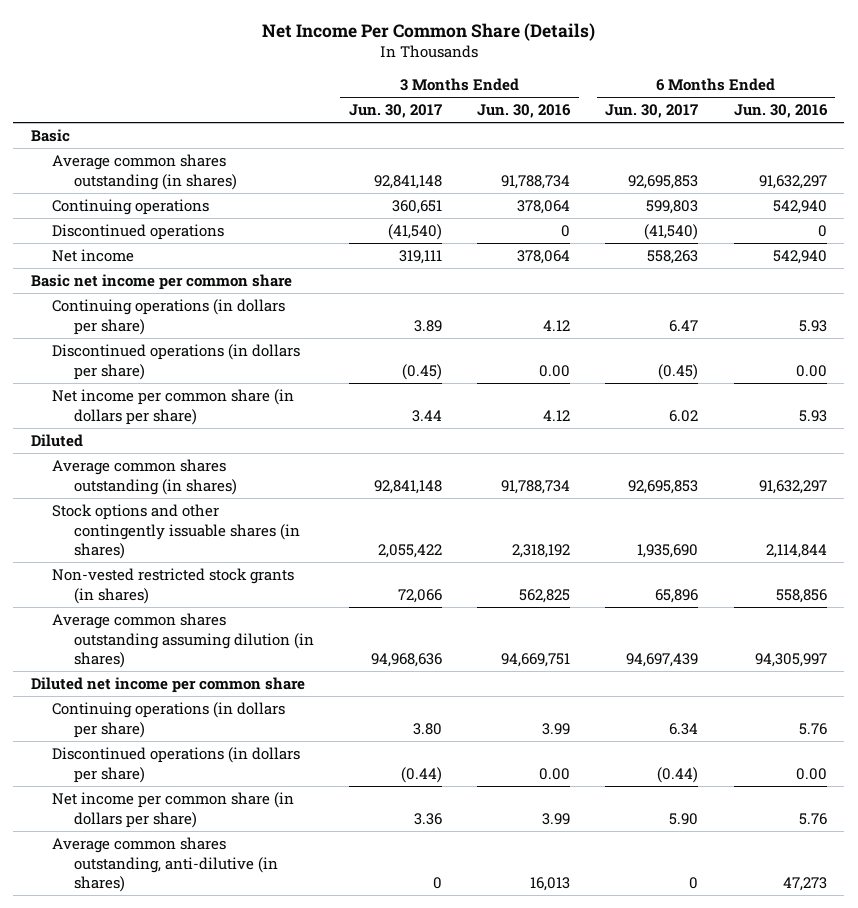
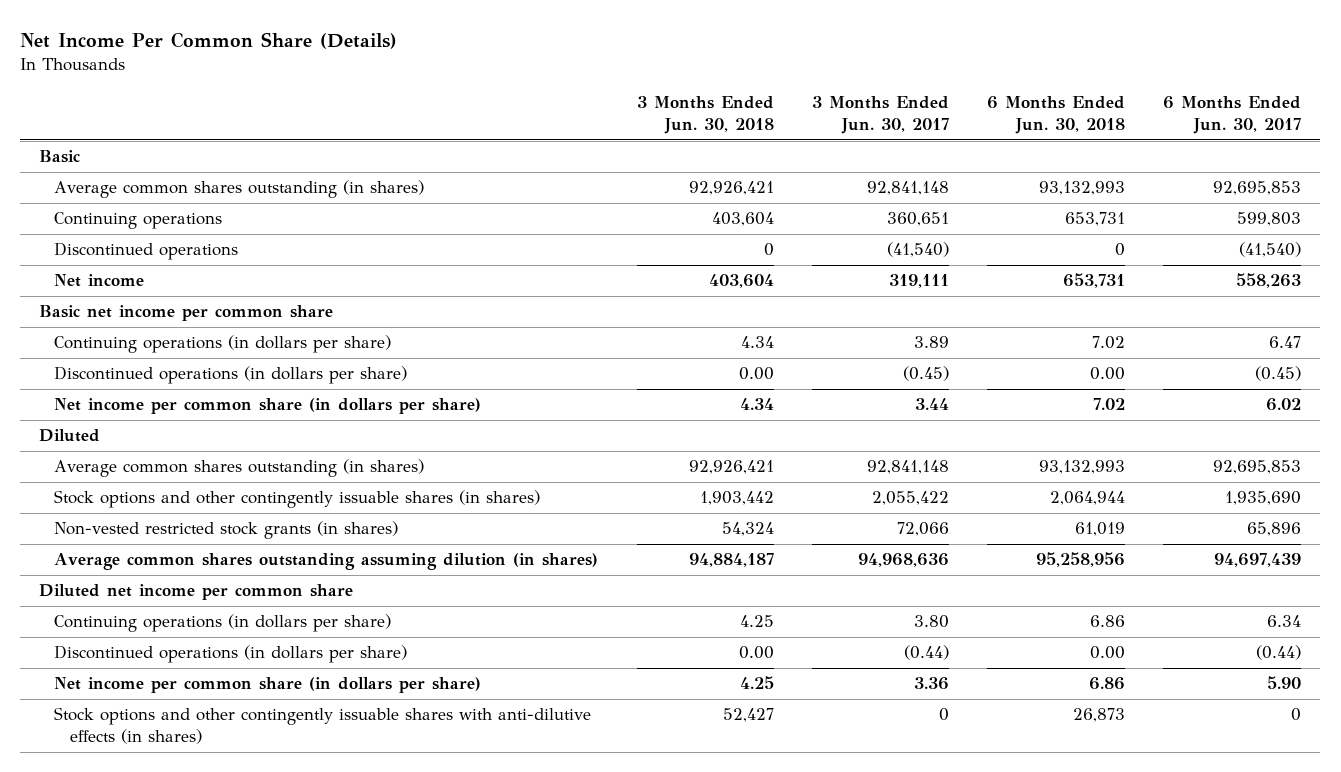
[477,104,572,119] Jun. 30, 2016 -> none
[733,104,828,119] Jun. 30, 2016 -> none
none -> [636,96,774,135] 3 Months Ended Jun. 30, 2018
none -> [986,96,1125,135] 6 Months Ended Jun. 30, 2018
[52,836,278,893] Average common shares outstanding, anti-dilutive (in shares) -> [54,707,592,745] Stock options and other contingently issuable shares with anti-dilutive effects (in shares)

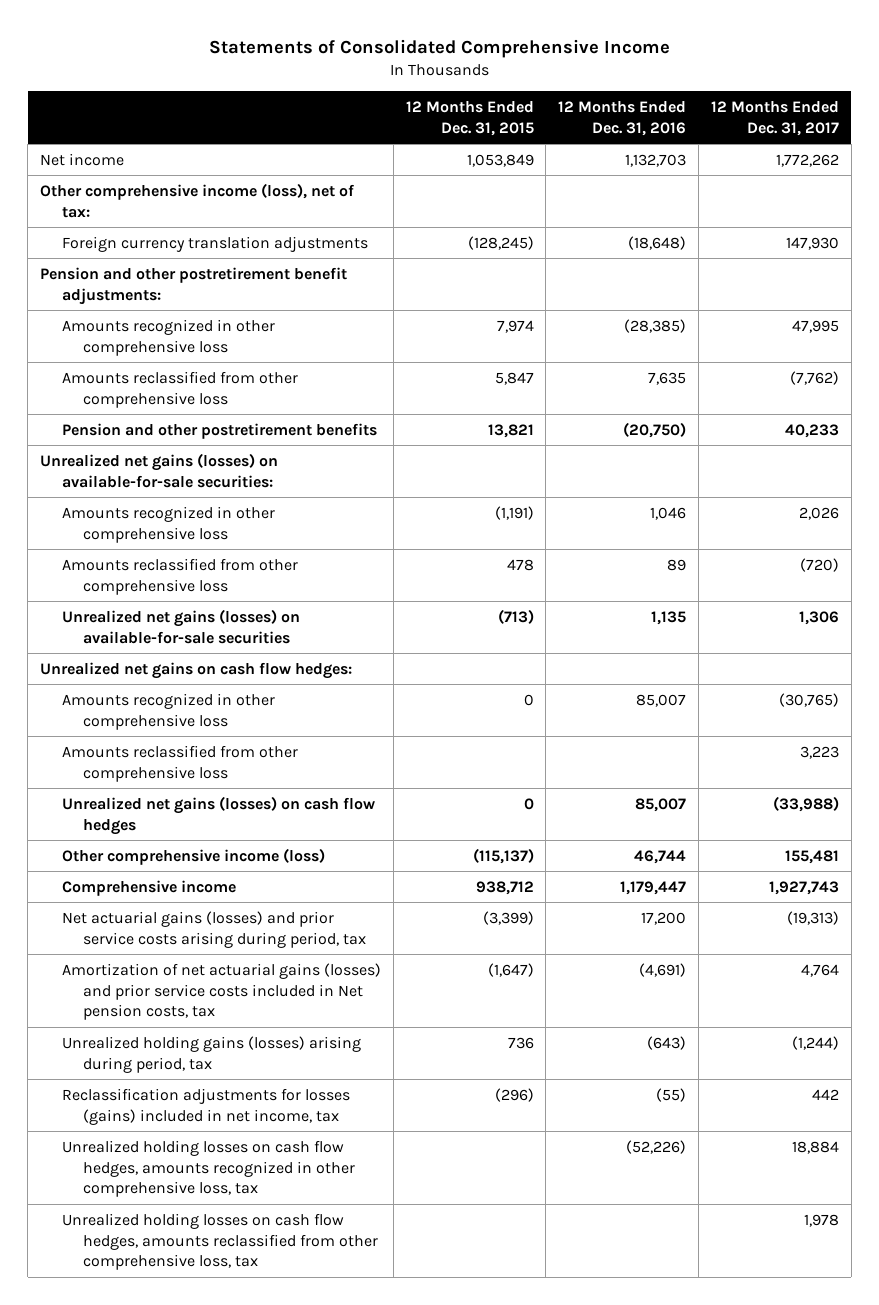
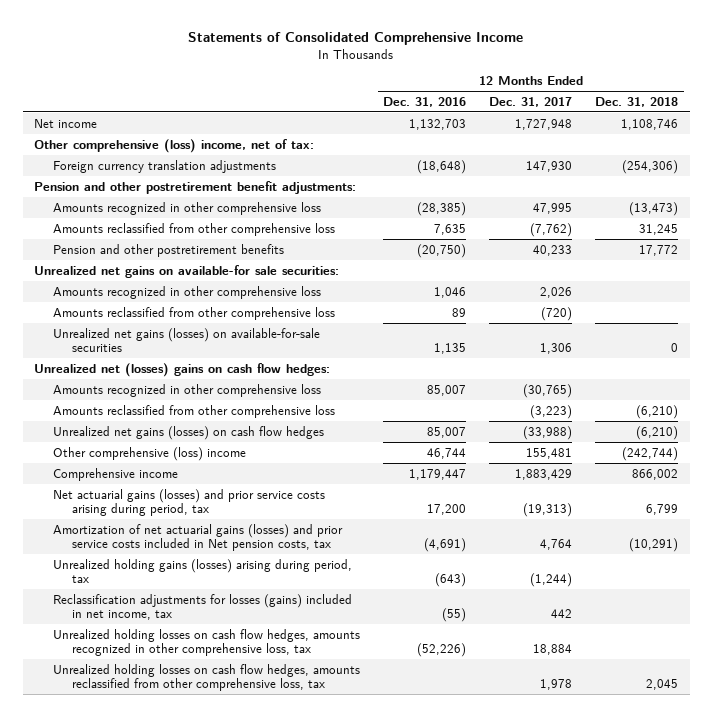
[405,100,534,136] 12 Months Ended Dec. 31, 2015 -> none
none -> [595,96,679,107] Dec. 31, 2018
[776,153,840,167] 1,772,262 -> [515,118,573,130] 1,727,948
[40,182,355,218] Other comprehensive income (loss), net of tax: -> [34,138,315,153] Other comprehensive (loss) income, net of tax:
[40,452,279,488] Unrealized net gains (losses) on available-for-sale securities: -> [34,264,340,278] Unrealized net gains on available-for sale securities:
[40,661,353,679] Unrealized net gains on cash flow hedges: -> [34,362,331,377] Unrealized net (losses) gains on cash flow hedges:
[800,745,840,759] 3,223 -> [530,404,573,419] (3,223)
[61,847,325,865] Other comprehensive income (loss) -> [53,446,247,461] Other comprehensive (loss) income
[769,880,840,895] 1,927,743 -> [515,468,573,480] 1,883,429

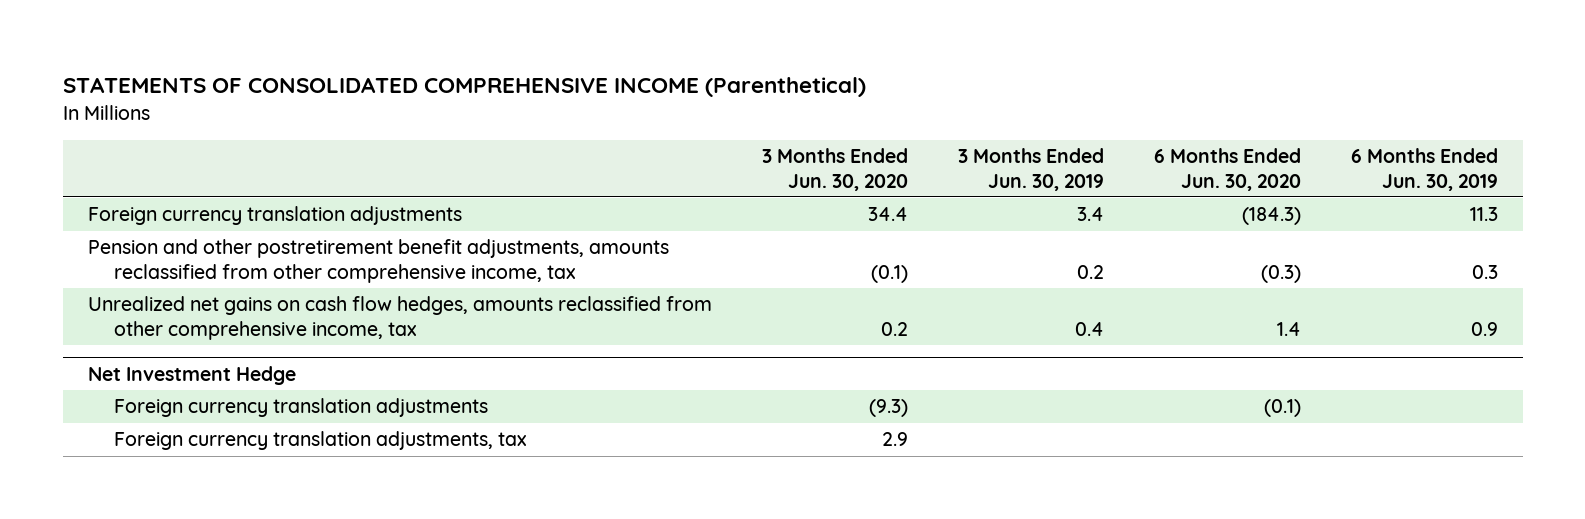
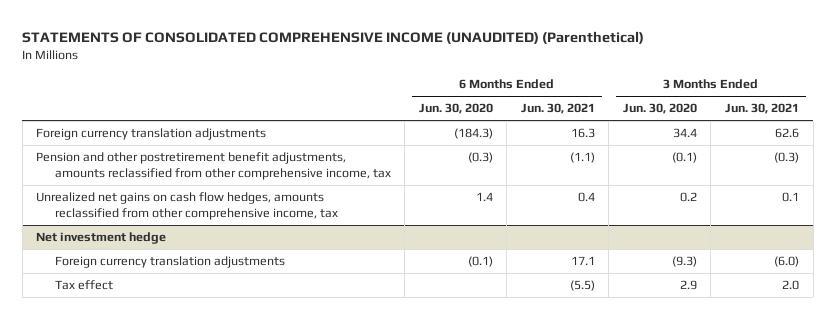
[62,77,866,98] STATEMENTS OF CONSOLIDATED COMPREHENSIVE INCOME (Parenthetical) -> [22,31,645,45] STATEMENTS OF CONSOLIDATED COMPREHENSIVE INCOME (UNAUDITED) (Parenthetical)
[957,148,1104,191] 3 Months Ended Jun. 30, 2019 -> none
[1350,148,1498,191] 6 Months Ended Jun. 30, 2019 -> none
none -> [520,103,595,115] Jun. 30, 2021
none -> [725,103,800,115] Jun. 30, 2021
[87,365,296,385] Net Investment Hedge -> [36,232,167,245] Net investment hedge
[113,431,527,451] Foreign currency translation adjustments, tax -> [54,280,113,291] Tax effect

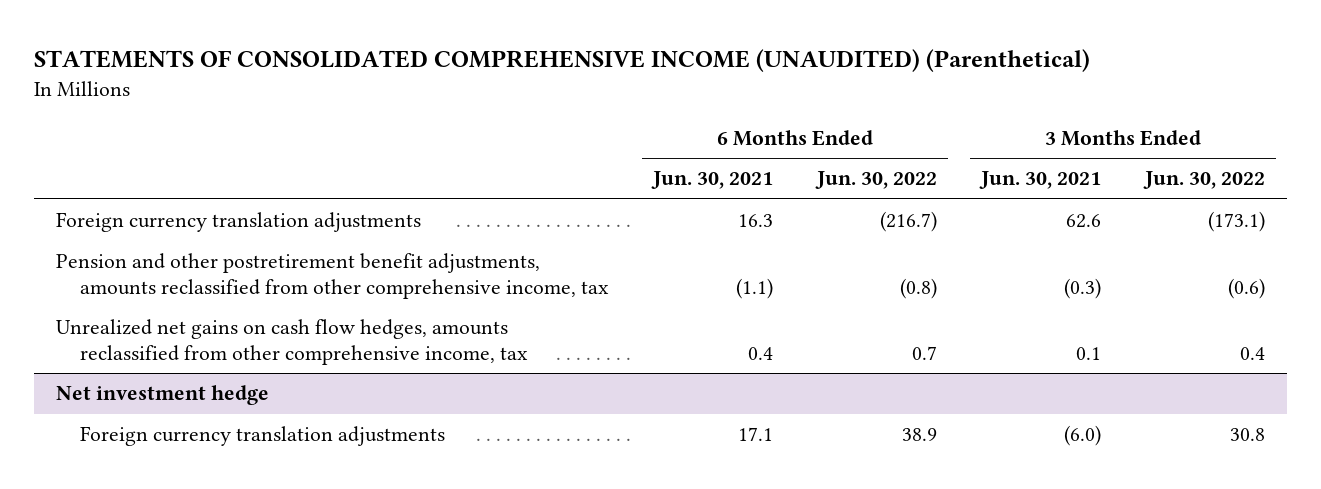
[418,103,493,115] Jun. 30, 2020 -> none
[622,103,697,115] Jun. 30, 2020 -> none
none -> [815,171,938,190] Jun. 30, 2022
none -> [1143,171,1266,190] Jun. 30, 2022
[54,280,113,291] Tax effect -> none

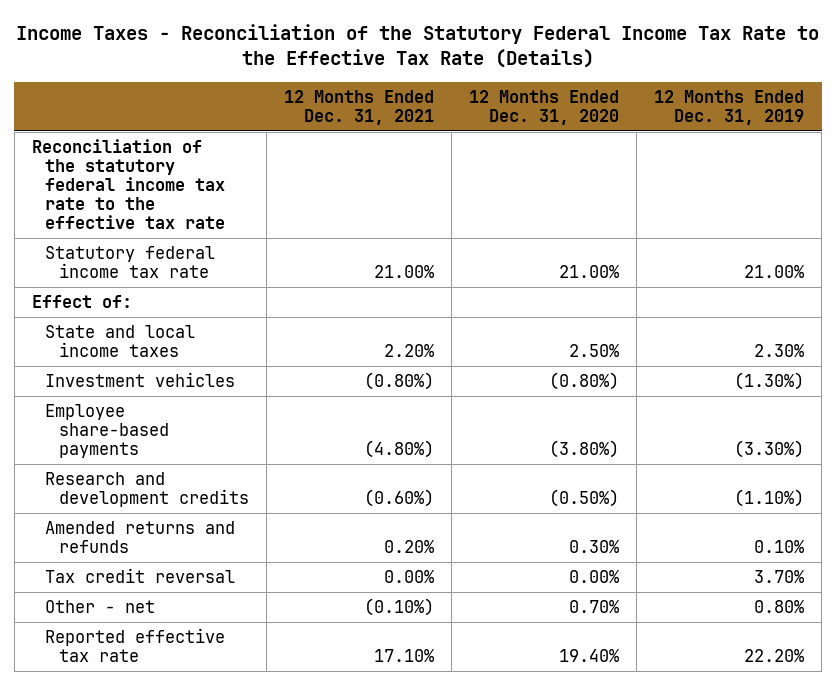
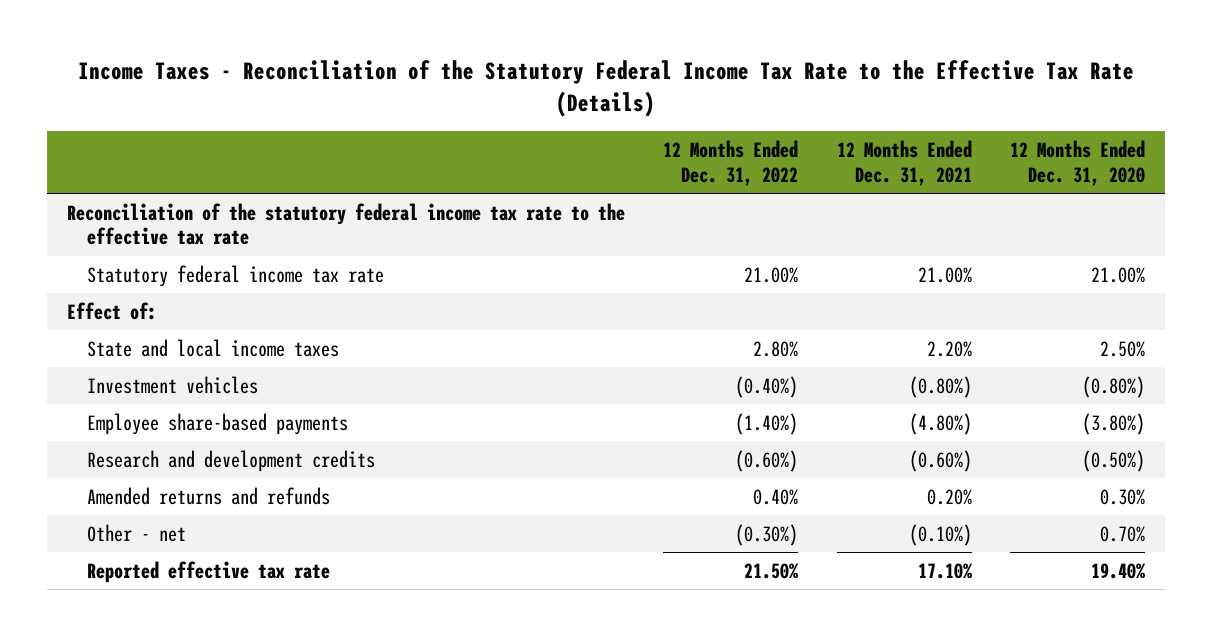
[654,89,805,125] 12 Months Ended Dec. 31, 2019 -> none
none -> [663,139,799,186] 12 Months Ended Dec. 31, 2022
[45,568,236,584] Tax credit reversal -> none

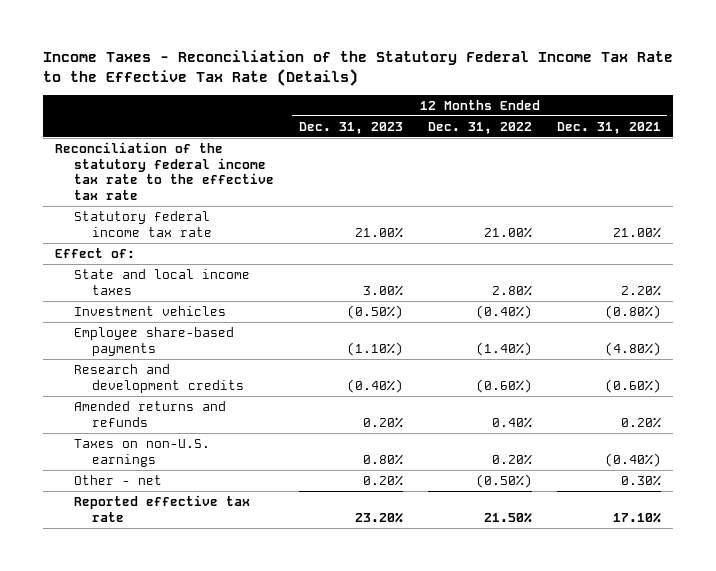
[1010,139,1146,186] 12 Months Ended Dec. 31, 2020 -> none
none -> [298,121,403,134] Dec. 31, 2023
none -> [73,439,210,467] Taxes on non-U.S. earnings
[735,523,799,546] (0.30%) -> [475,474,532,489] (0.50%)
[908,523,972,546] (0.10%) -> [620,475,661,487] 0.30%

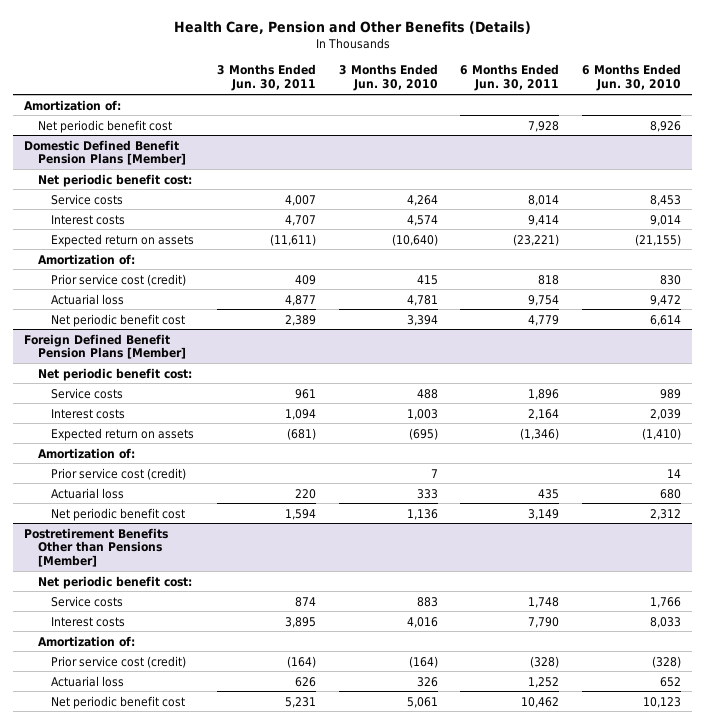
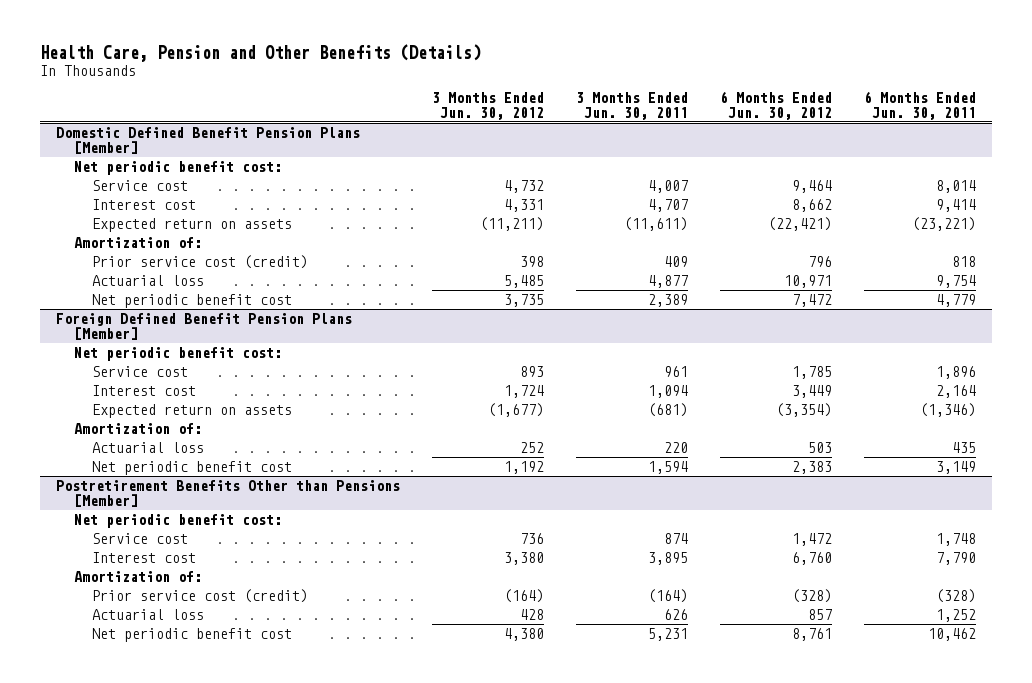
[338,64,438,92] 3 Months Ended Jun. 30, 2010 -> none
[581,64,681,92] 6 Months Ended Jun. 30, 2010 -> none
none -> [432,91,545,120] 3 Months Ended Jun. 30, 2012
none -> [719,90,832,120] 6 Months Ended Jun. 30, 2012
[24,99,122,111] Amortization of: -> none
[37,119,172,133] Net periodic benefit cost -> none
[51,193,124,205] Service costs -> [91,180,188,192] Service cost
[51,214,126,225] Interest costs -> [91,199,196,211] Interest cost
[51,387,124,399] Service costs -> [91,366,188,378] Service cost
[51,408,126,419] Interest costs -> [91,385,196,397] Interest cost
[51,467,187,480] Prior service cost (credit) -> none
[51,595,124,607] Service costs -> [91,533,188,545] Service cost
[51,616,126,627] Interest costs -> [91,552,196,564] Interest cost

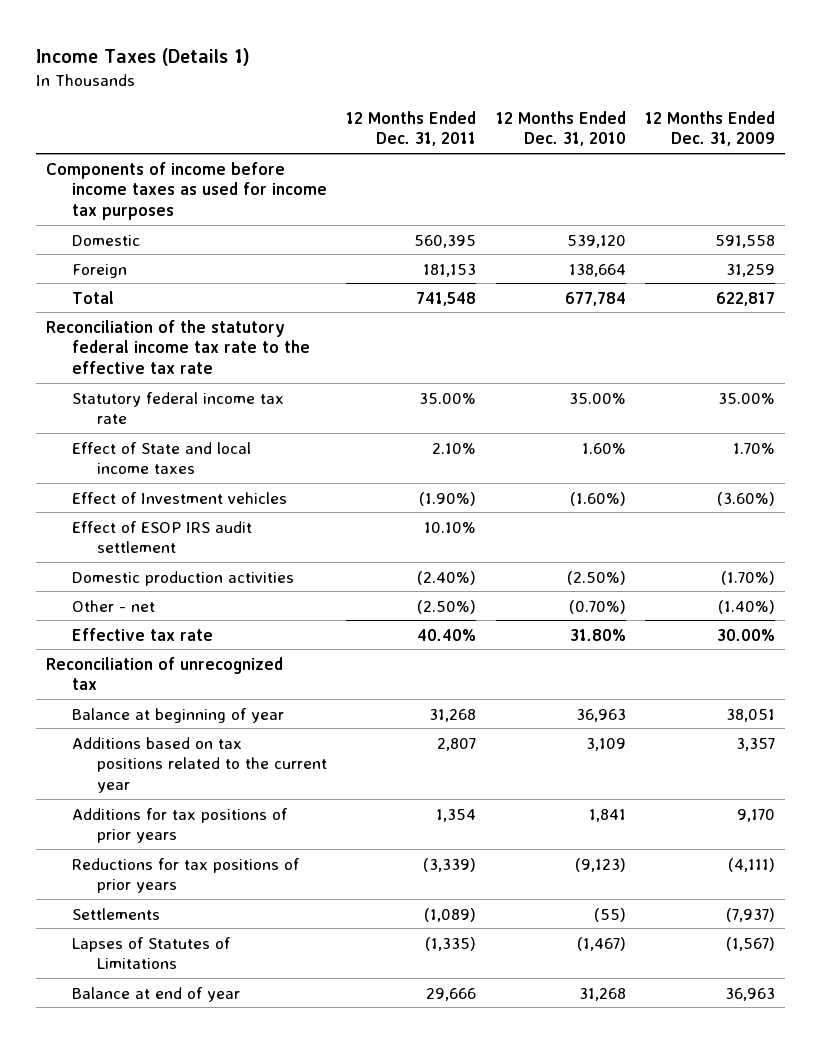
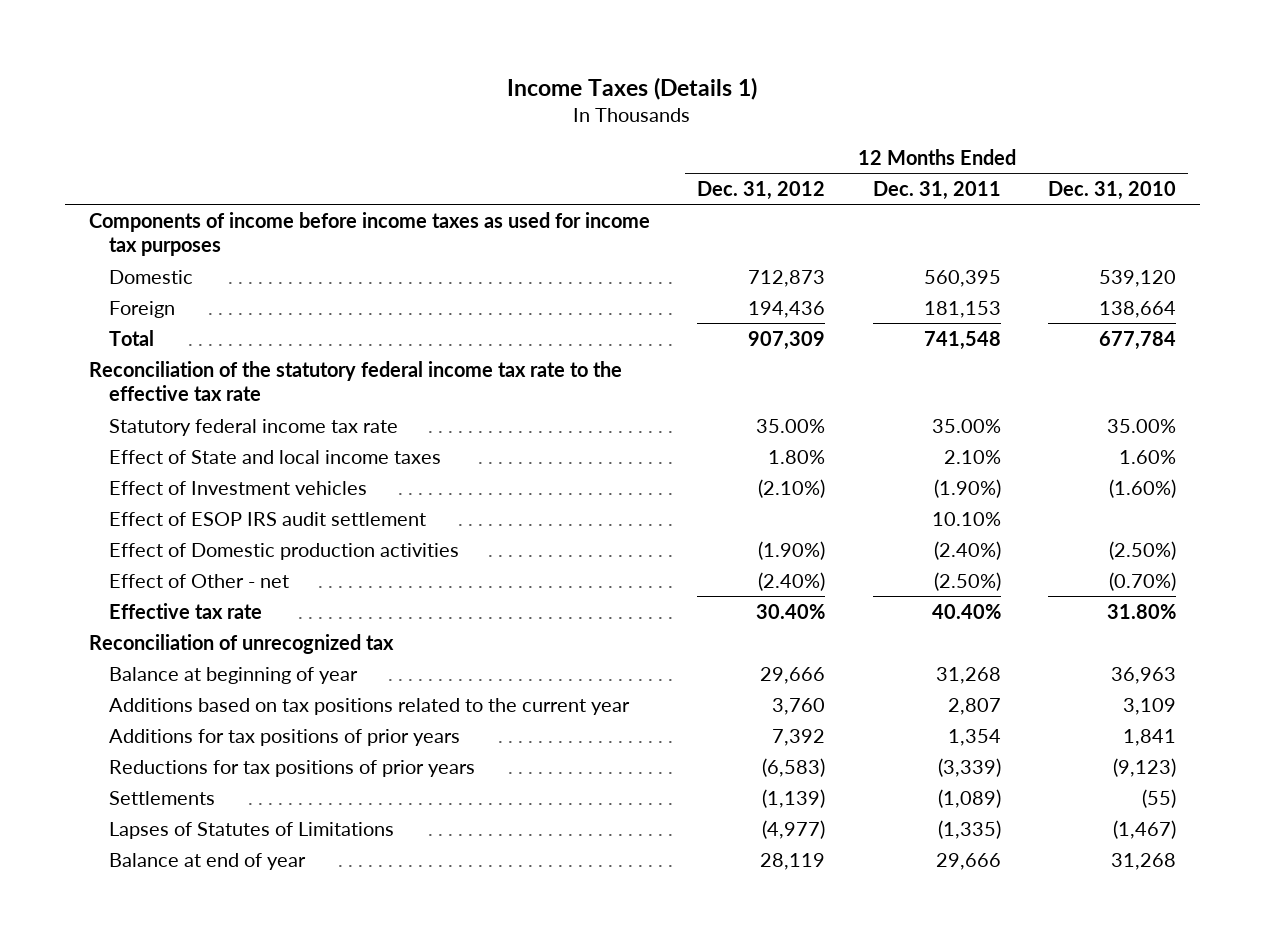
[644,110,775,147] 12 Months Ended Dec. 31, 2009 -> none
none -> [697,180,826,200] Dec. 31, 2012
[71,570,294,586] Domestic production activities -> [109,542,460,560] Effect of Domestic production activities
[71,599,155,612] Other - net -> [109,573,290,588] Effect of Other - net

